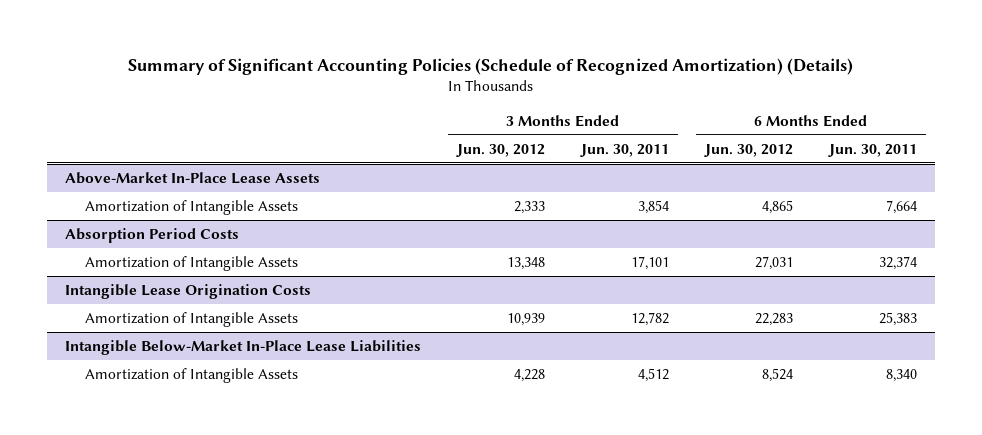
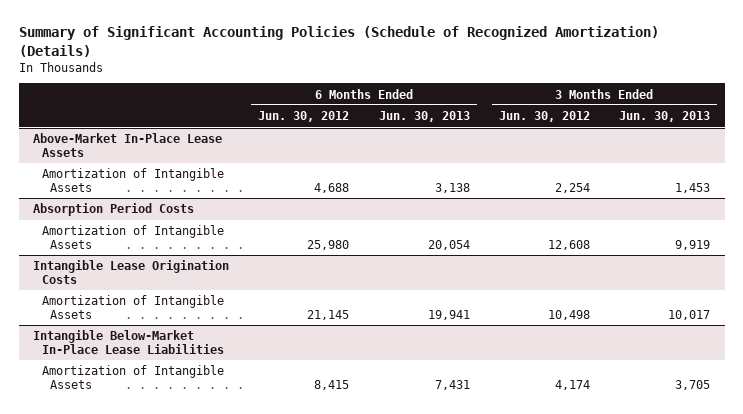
[579,143,669,157] Jun. 30, 2011 -> none
[828,143,918,157] Jun. 30, 2011 -> none
none -> [378,111,470,123] Jun. 30, 2013
none -> [619,111,711,123] Jun. 30, 2013
[513,201,545,215] 2,333 -> [554,183,590,194] 2,254
[761,200,793,215] 4,865 -> [314,183,350,194] 4,688
[506,257,545,271] 13,348 -> [547,240,590,251] 12,608
[754,256,793,271] 27,031 -> [307,240,350,251] 25,980
[506,313,545,327] 10,939 -> [547,310,590,321] 10,498
[754,313,793,327] 22,283 -> [307,310,350,321] 21,145
[513,369,545,383] 4,228 -> [554,380,590,391] 4,174
[761,368,793,383] 8,524 -> [314,380,350,391] 8,415

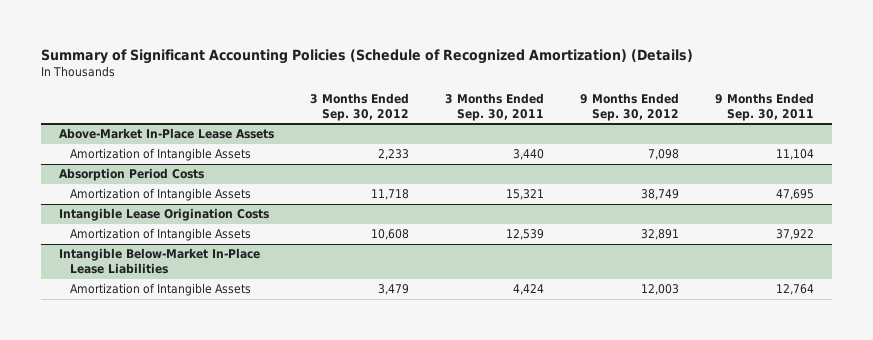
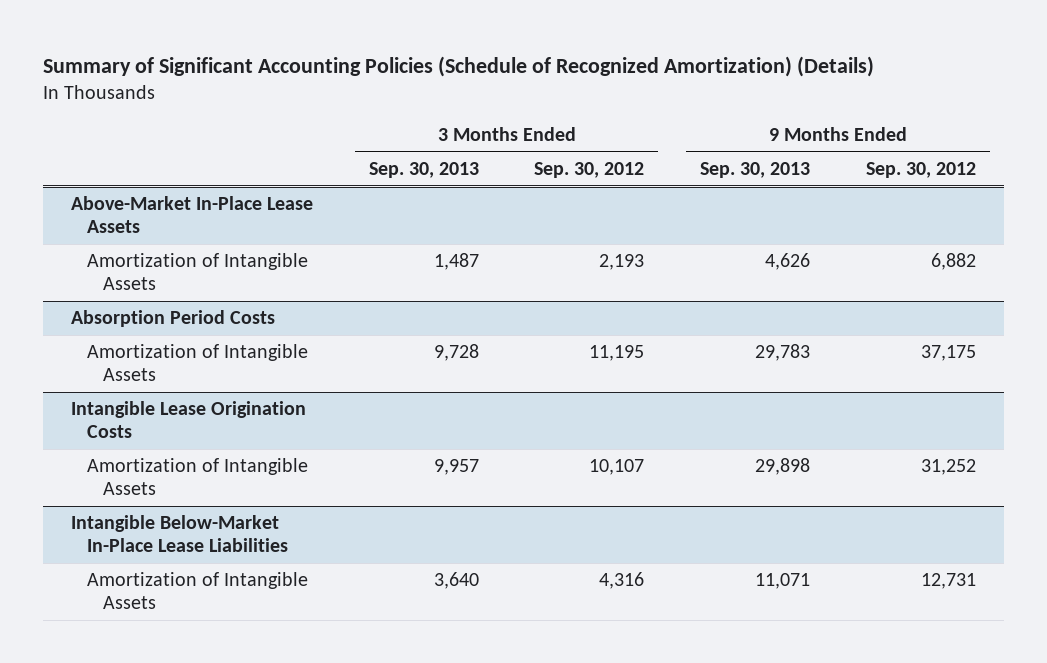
[445,92,545,121] 3 Months Ended Sep. 30, 2011 -> none
[715,92,815,121] 9 Months Ended Sep. 30, 2011 -> none
none -> [368,162,479,179] Sep. 30, 2013
none -> [700,162,811,179] Sep. 30, 2013
[378,149,410,161] 2,233 -> [599,254,645,271] 2,193
[648,149,680,161] 7,098 -> [931,253,977,271] 6,882
[371,189,410,201] 11,718 -> [589,345,645,362] 11,195
[641,189,680,201] 38,749 -> [921,345,977,362] 37,175
[371,229,410,241] 10,608 -> [589,459,645,476] 10,107
[641,229,680,241] 32,891 -> [921,459,977,476] 31,252
[378,284,410,296] 3,479 -> [599,572,645,590] 4,316
[641,284,680,296] 12,003 -> [921,573,977,590] 12,731

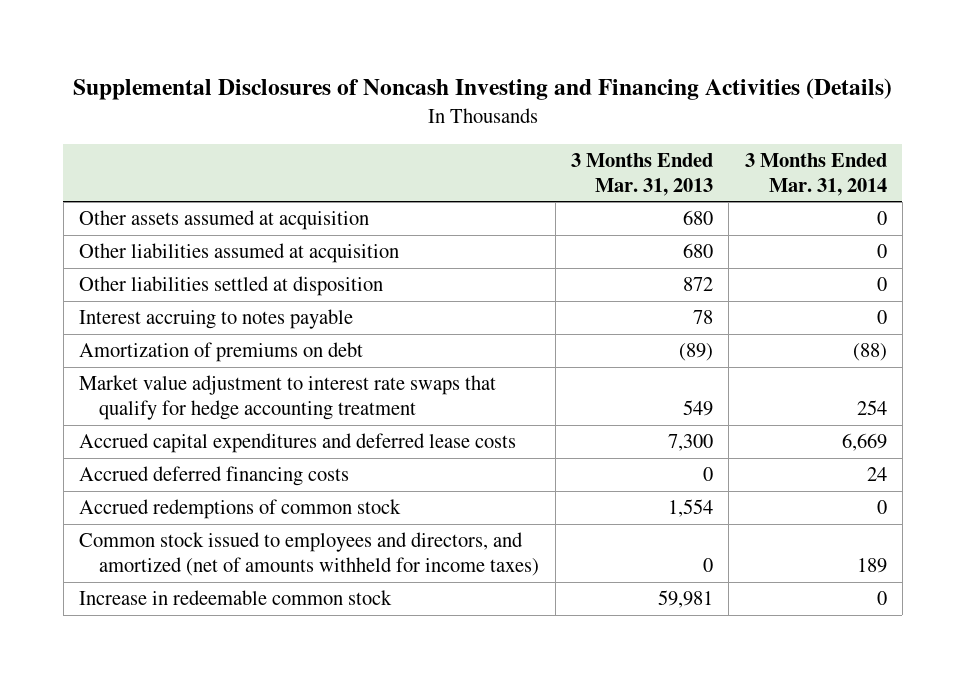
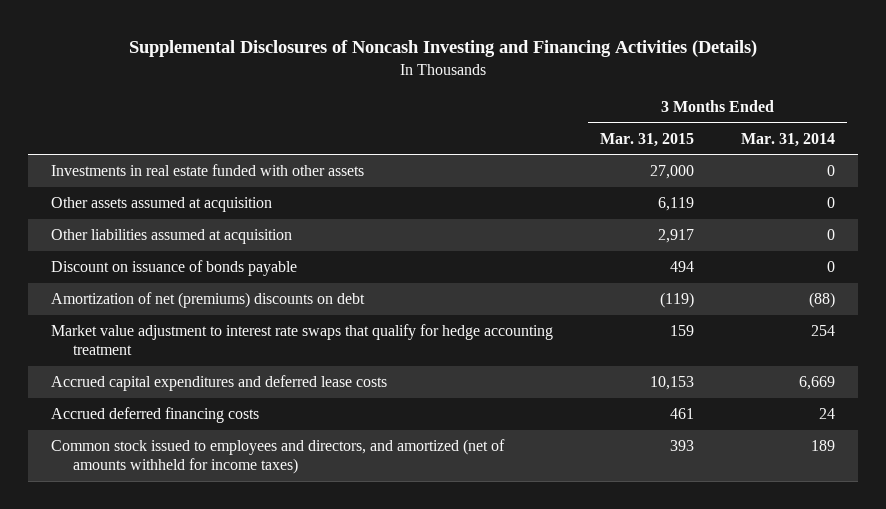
[570,152,713,196] 3 Months Ended Mar. 31, 2013 -> none
none -> [600,132,695,147] Mar. 31, 2015
none -> [51,164,365,177] Investments in real estate funded with other assets
[79,276,384,297] Other liabilities settled at disposition -> none
[79,309,354,330] Interest accruing to notes payable -> none
none -> [51,260,298,277] Discount on issuance of bonds payable
[79,342,364,363] Amortization of premiums on debt -> [51,292,366,309] Amortization of net (premiums) discounts on debt
[79,499,402,520] Accrued redemptions of common stock -> none
[79,590,393,606] Increase in redeemable common stock -> none

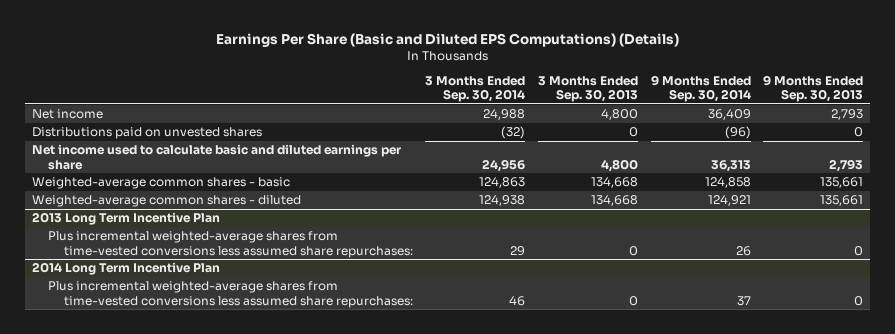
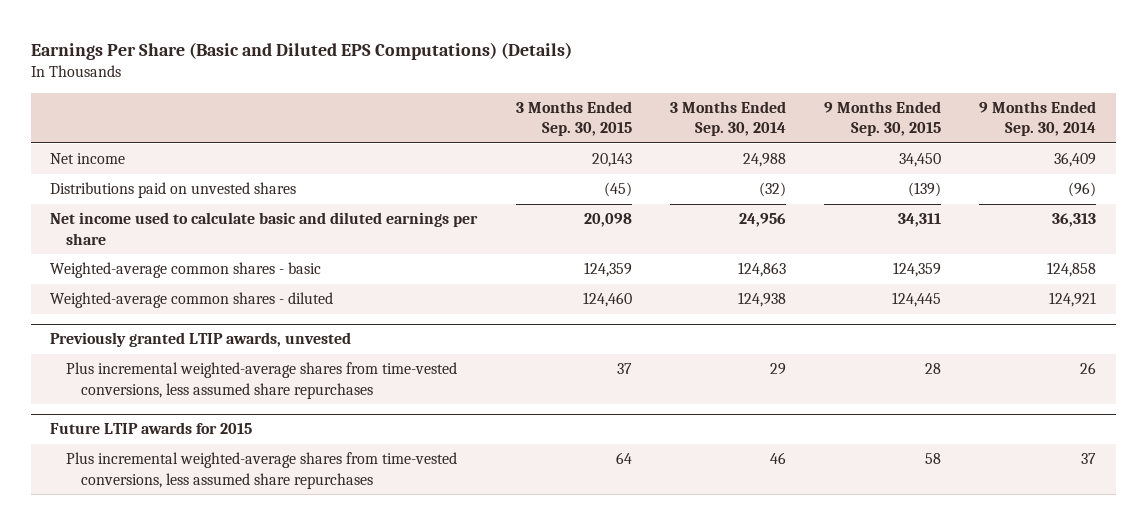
[538,75,639,103] 3 Months Ended Sep. 30, 2013 -> none
[763,74,864,103] 9 Months Ended Sep. 30, 2013 -> none
none -> [515,101,632,137] 3 Months Ended Sep. 30, 2015
none -> [824,101,942,137] 9 Months Ended Sep. 30, 2015
[31,212,220,226] 2013 Long Term Incentive Plan -> none
[31,262,220,276] 2014 Long Term Incentive Plan -> none
none -> [50,332,352,348] Previously granted LTIP awards, unvested
[47,231,413,258] Plus incremental weighted-average shares from time-vested conversions less assumed share repurchases: -> [65,362,457,399] Plus incremental weighted-average shares from time-vested conversions, less assumed share repurchases
none -> [50,422,253,435] Future LTIP awards for 2015
[47,281,413,308] Plus incremental weighted-average shares from time-vested conversions less assumed share repurchases: -> [65,452,457,489] Plus incremental weighted-average shares from time-vested conversions, less assumed share repurchases

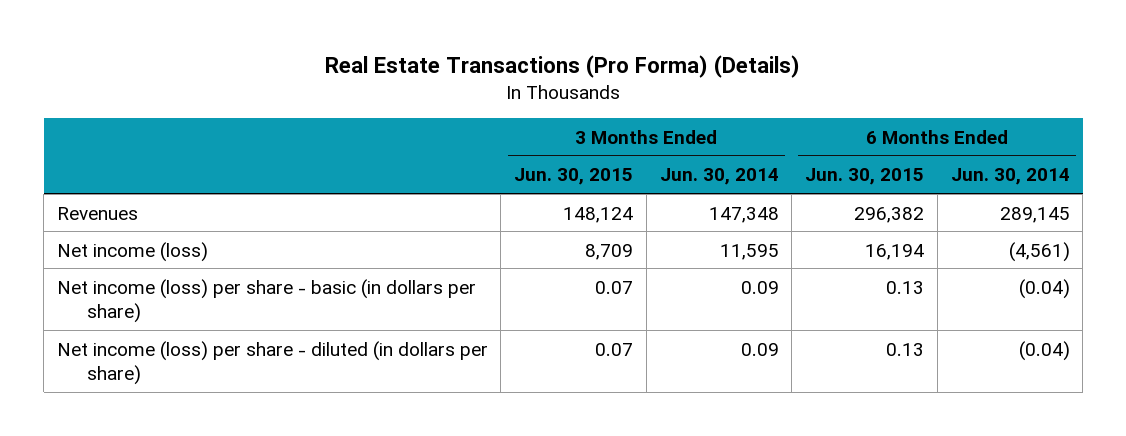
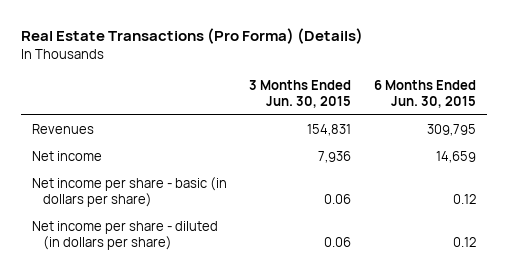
[659,168,779,186] Jun. 30, 2014 -> none
[950,168,1070,186] Jun. 30, 2014 -> none
[563,206,634,223] 148,124 -> [307,124,352,137] 154,831
[854,206,925,223] 296,382 -> [426,124,476,137] 309,795
[56,241,208,262] Net income (loss) -> [31,151,102,162] Net income
[585,243,634,260] 8,709 -> [318,151,352,164] 7,936
[865,243,925,260] 16,194 -> [435,151,476,164] 14,659
[56,278,476,323] Net income (loss) per share - basic (in dollars per share) -> [31,177,227,208] Net income per share - basic (in dollars per share)
[595,280,634,294] 0.07 -> [324,194,352,205] 0.06
[886,280,925,294] 0.13 -> [452,194,476,205] 0.12
[56,340,488,385] Net income (loss) per share - diluted (in dollars per share) -> [31,221,218,251] Net income per share - diluted (in dollars per share)
[595,342,634,356] 0.07 -> [324,237,352,248] 0.06
[886,342,925,356] 0.13 -> [452,237,476,248] 0.12

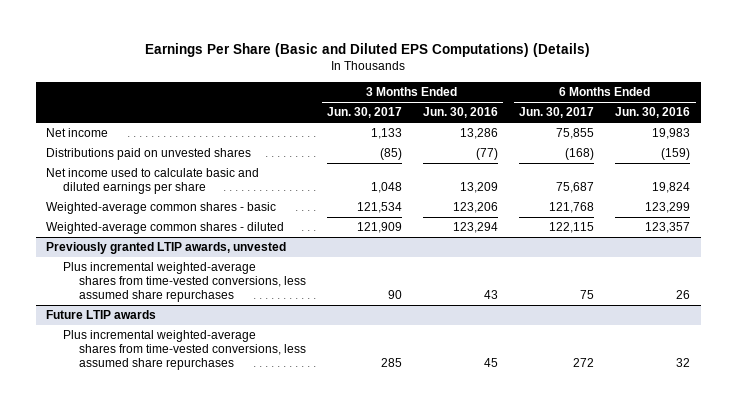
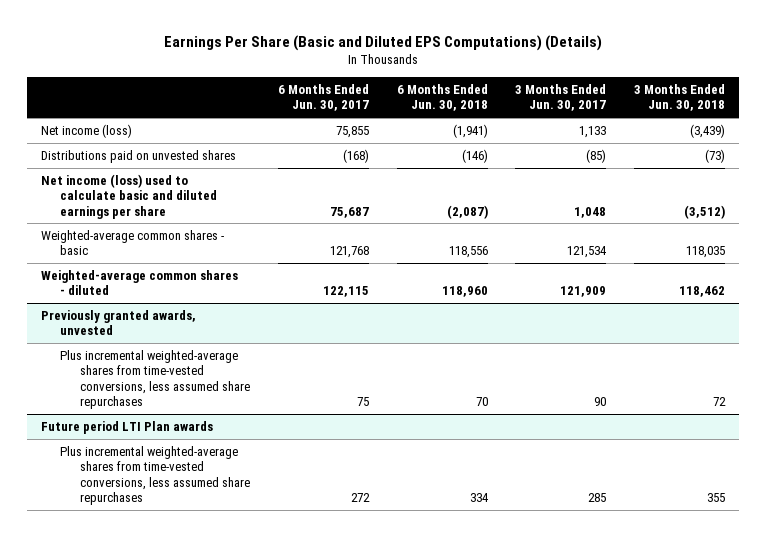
[423,107,499,119] Jun. 30, 2016 -> none
[615,107,691,119] Jun. 30, 2016 -> none
none -> [396,84,488,112] 6 Months Ended Jun. 30, 2018
none -> [634,84,726,112] 3 Months Ended Jun. 30, 2018
[46,128,109,138] Net income -> [40,124,132,139] Net income (loss)
[46,168,260,195] Net income used to calculate basic and diluted earnings per share -> [40,174,218,219] Net income (loss) used to calculate basic and diluted earnings per share
[46,242,287,255] Previously granted LTIP awards, unvested -> [40,310,196,336] Previously granted awards, unvested
[46,310,157,320] Future LTIP awards -> [40,421,213,435] Future period LTI Plan awards

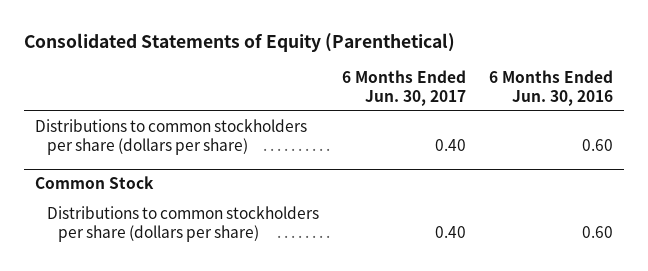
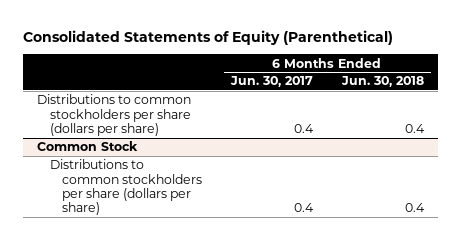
[488,70,613,106] 6 Months Ended Jun. 30, 2016 -> none
none -> [340,76,424,88] Jun. 30, 2018
[434,138,466,151] 0.40 -> [293,123,314,133] 0.4
[434,225,466,238] 0.40 -> [293,203,314,213] 0.4

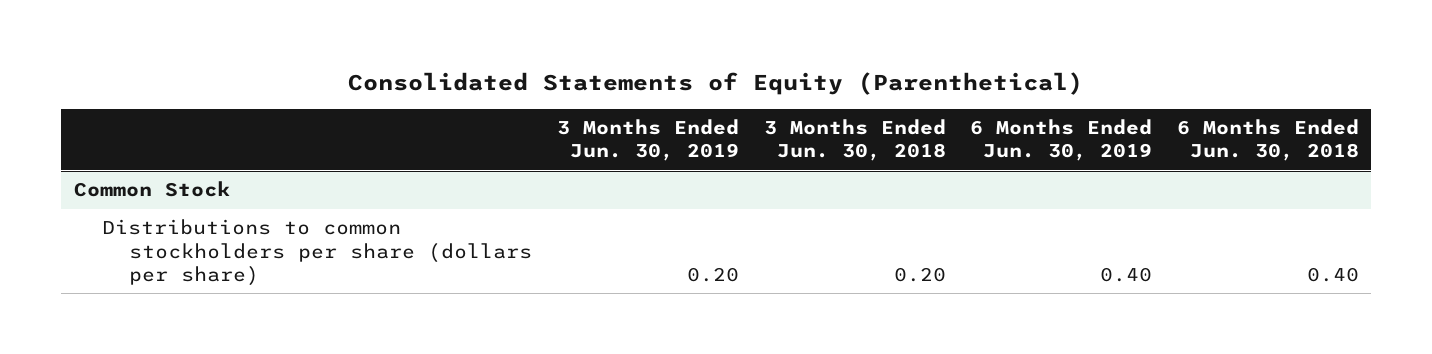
[229,76,313,88] Jun. 30, 2017 -> none
none -> [557,118,740,162] 3 Months Ended Jun. 30, 2019
none -> [763,118,946,162] 3 Months Ended Jun. 30, 2018
none -> [970,118,1153,162] 6 Months Ended Jun. 30, 2019
[37,94,192,136] Distributions to common stockholders per share (dollars per share) -> none
[404,203,425,213] 0.4 -> [1306,266,1359,282] 0.40

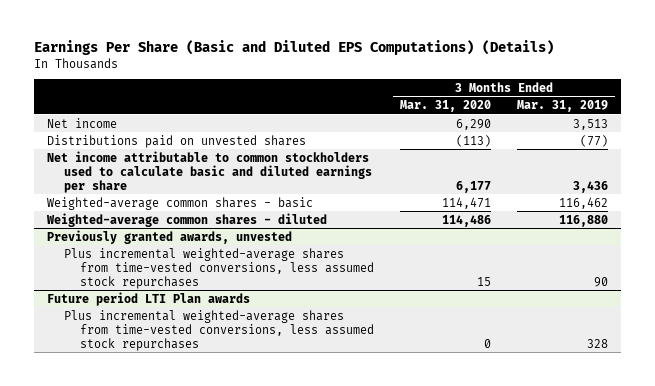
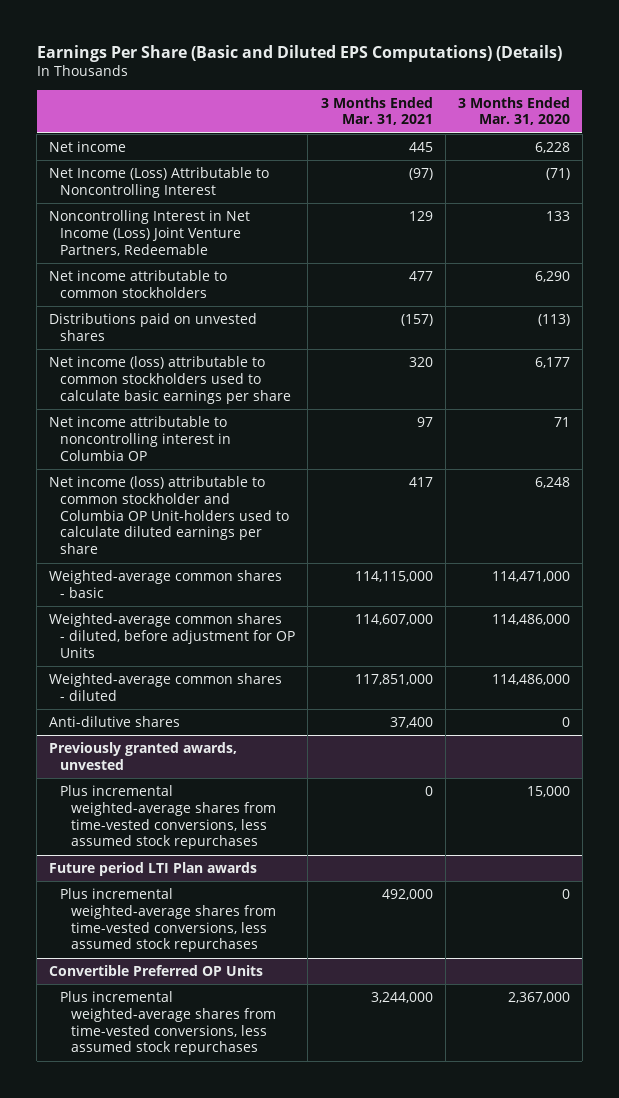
[517,100,609,113] Mar. 31, 2019 -> none
none -> [320,96,433,126] 3 Months Ended Mar. 31, 2021
[456,118,492,130] 6,290 -> [534,141,570,153] 6,228
none -> [49,166,270,198] Net Income (Loss) Attributable to Noncontrolling Interest
none -> [49,209,251,256] Noncontrolling Interest in Net Income (Loss) Joint Venture Partners, Redeemable
none -> [49,269,228,298] Net income attributable to common stockholders
[47,150,372,193] Net income attributable to common stockholders used to calculate basic and diluted earnings per share -> [49,355,292,404] Net income (loss) attributable to common stockholders used to calculate basic earnings per share
none -> [49,415,232,461] Net income attributable to noncontrolling interest in Columbia OP
none -> [49,475,290,555] Net income (loss) attributable to common stockholder and Columbia OP Unit-holders used to calculate diluted earnings per share
[442,196,492,209] 114,471 -> [491,570,570,582] 114,471,000
none -> [49,612,296,658] Weighted-average common shares - diluted, before adjustment for OP Units
[442,214,492,227] 114,486 -> [491,673,570,685] 114,486,000
none -> [49,715,181,727] Anti-dilutive shares
[477,276,492,286] 15 -> [526,785,570,797] 15,000
none -> [49,964,264,976] Convertible Preferred OP Units
none -> [60,990,277,1056] Plus incremental weighted-average shares from time-vested conversions, less assumed stock repurchases

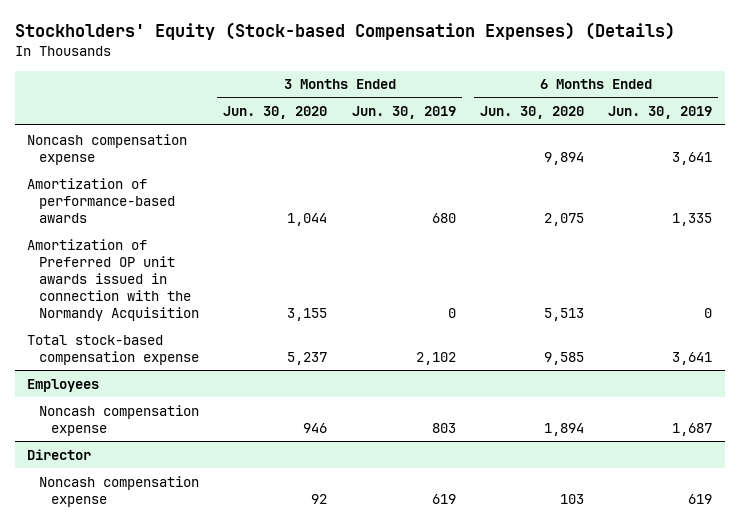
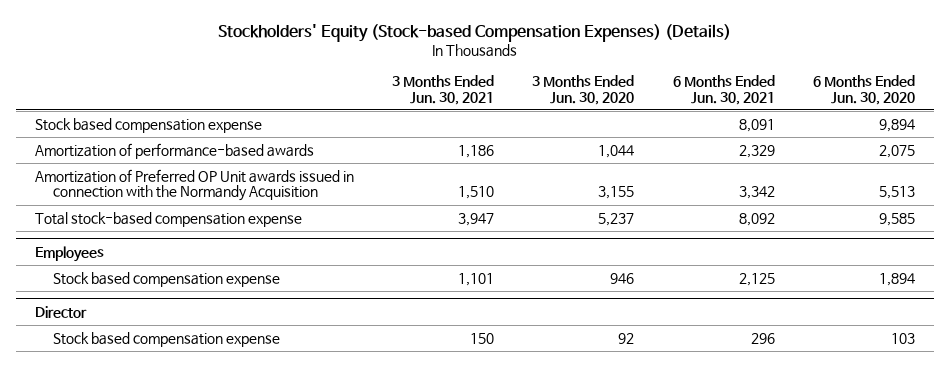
[351,106,456,120] Jun. 30, 2019 -> none
[608,106,713,120] Jun. 30, 2019 -> none
none -> [392,75,495,105] 3 Months Ended Jun. 30, 2021
none -> [672,75,775,105] 6 Months Ended Jun. 30, 2021
[27,133,188,165] Noncash compensation expense -> [34,117,262,133] Stock based compensation expense
[27,238,200,321] Amortization of Preferred OP unit awards issued in connection with the Normandy Acquisition -> [34,168,354,202] Amortization of Preferred OP Unit awards issued in connection with the Normandy Acquisition
[39,404,200,436] Noncash compensation expense -> [52,271,280,287] Stock based compensation expense
[39,475,200,507] Noncash compensation expense -> [52,331,280,347] Stock based compensation expense

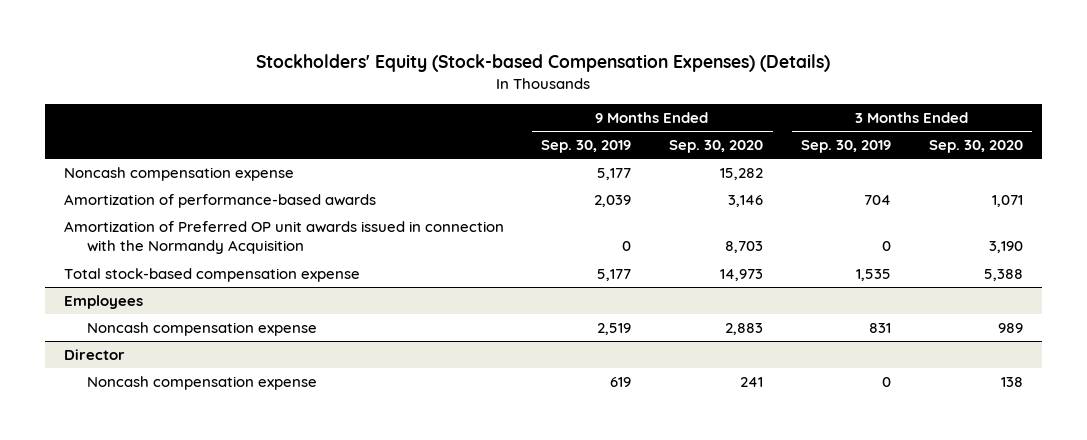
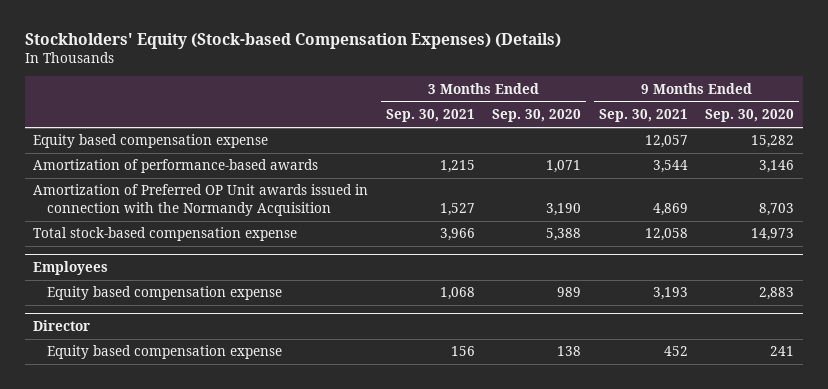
[541,140,632,154] Sep. 30, 2019 -> none
[801,140,892,154] Sep. 30, 2019 -> none
none -> [385,109,475,123] Sep. 30, 2021
none -> [598,109,688,123] Sep. 30, 2021
[63,166,294,181] Noncash compensation expense -> [33,134,269,149] Equity based compensation expense
[63,220,504,255] Amortization of Preferred OP unit awards issued in connection with the Normandy Acquisition -> [33,184,369,216] Amortization of Preferred OP Unit awards issued in connection with the Normandy Acquisition
[86,321,317,336] Noncash compensation expense -> [46,286,282,301] Equity based compensation expense
[86,375,317,390] Noncash compensation expense -> [46,345,282,360] Equity based compensation expense

